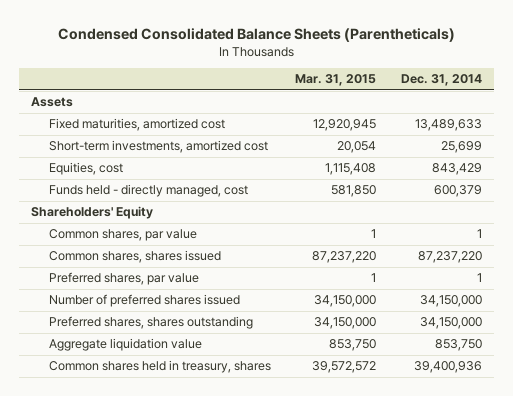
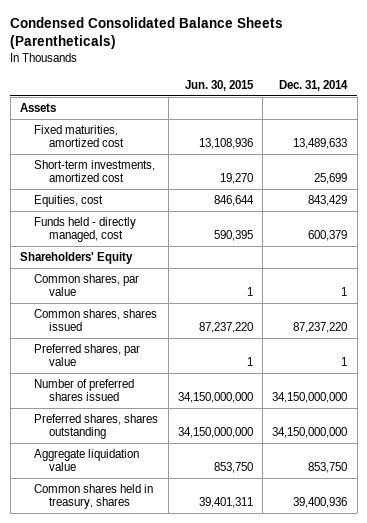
[295,74,377,87] Mar. 31, 2015 -> none
none -> [184,79,254,91] Jun. 30, 2015
[419,295,482,308] 34,150,000 -> [272,392,348,404] 34,150,000,000
[419,317,482,330] 34,150,000 -> [272,427,348,439] 34,150,000,000

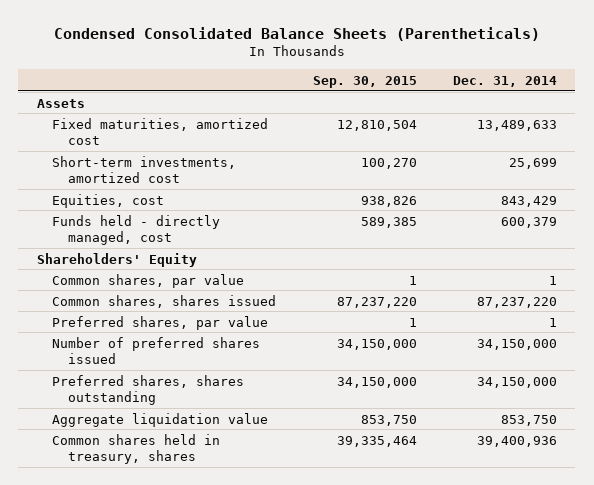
[184,79,254,91] Jun. 30, 2015 -> none
none -> [312,76,417,89] Sep. 30, 2015
[272,392,348,404] 34,150,000,000 -> [476,338,557,350] 34,150,000
[272,427,348,439] 34,150,000,000 -> [476,376,557,388] 34,150,000

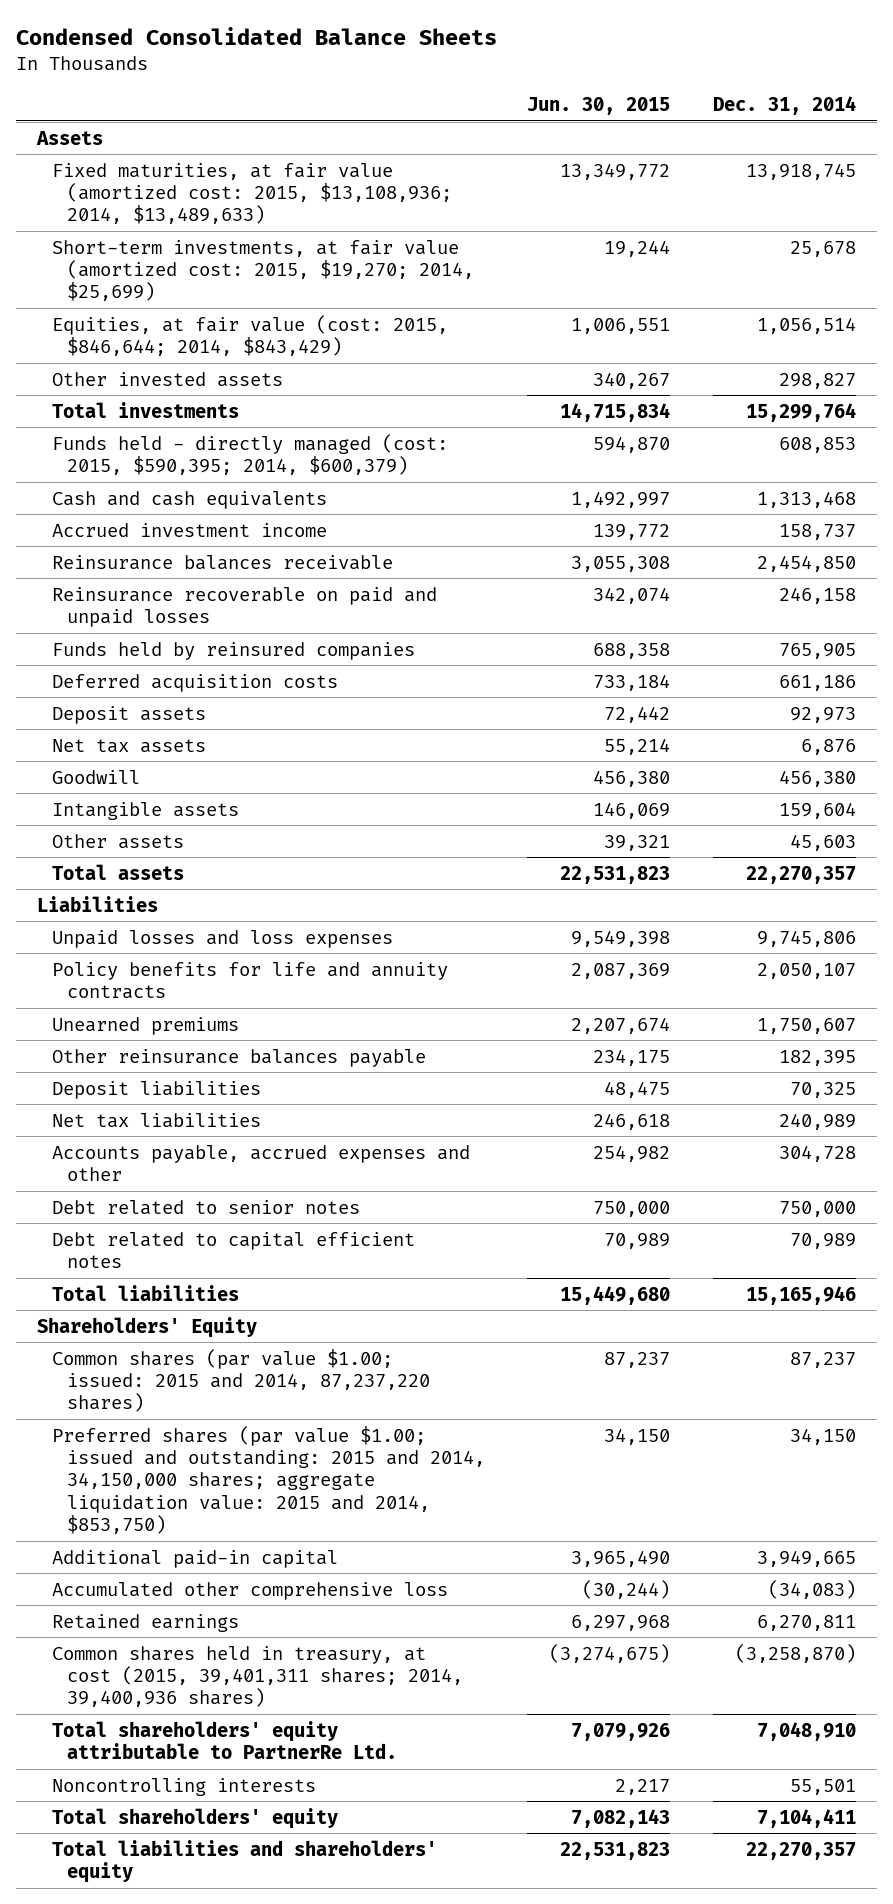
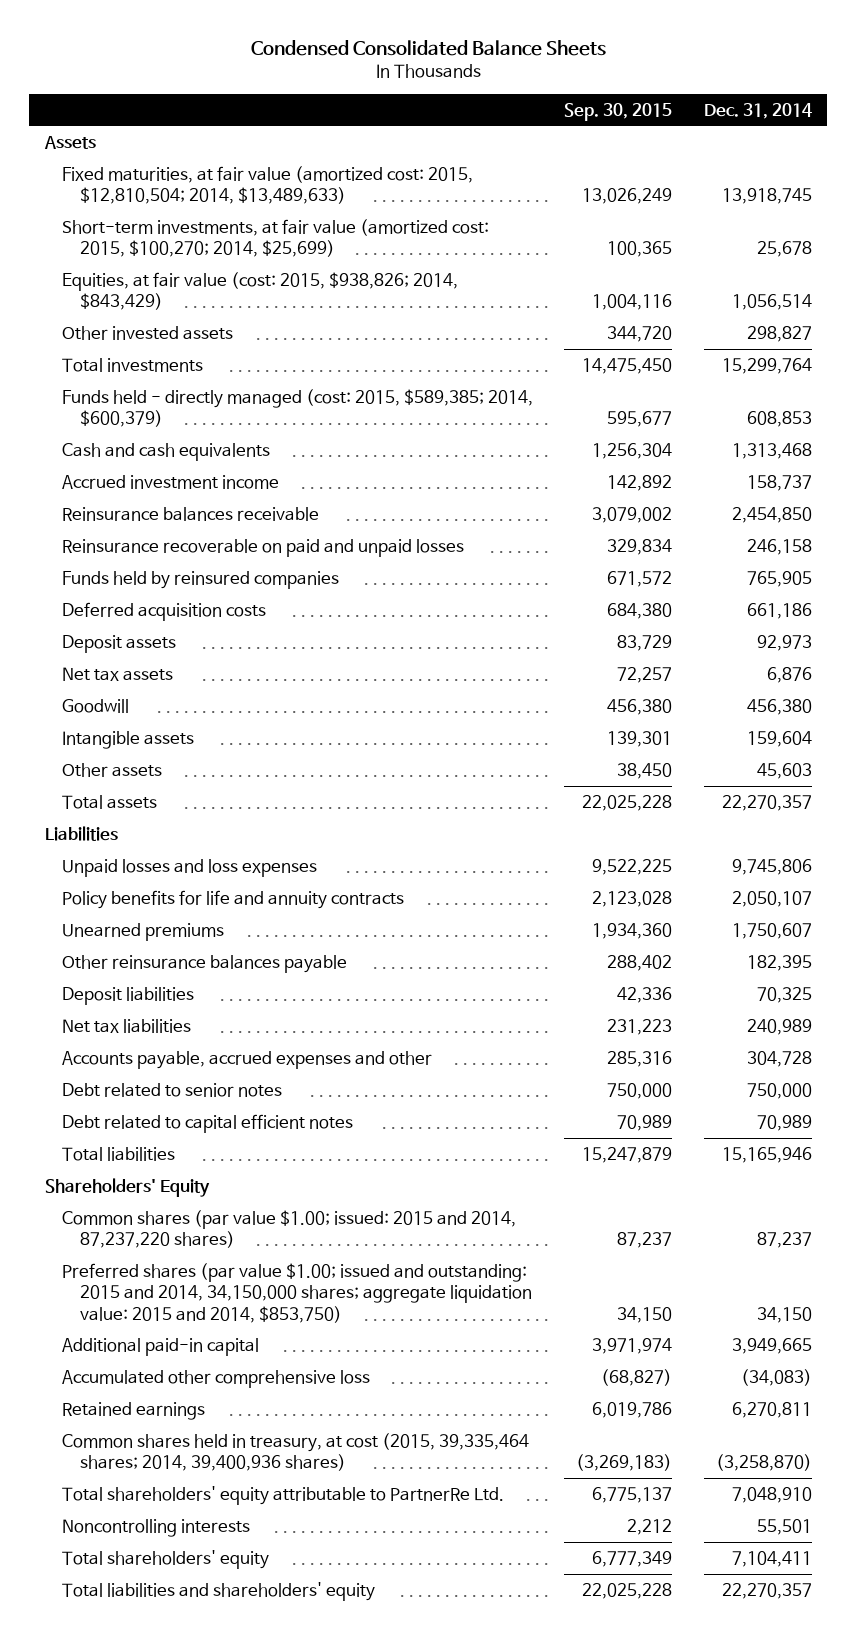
[527,97,671,116] Jun. 30, 2015 -> none
none -> [564,102,673,121] Sep. 30, 2015
[51,162,452,225] Fixed maturities, at fair value (amortized cost: 2015, $13,108,936; 2014, $13,489,633) -> [62,165,474,205] Fixed maturities, at fair value (amortized cost: 2015, $12,810,504; 2014, $13,489,633)
[51,239,474,302] Short-term investments, at fair value (amortized cost: 2015, $19,270; 2014, $25,699) -> [62,218,490,258] Short-term investments, at fair value (amortized cost: 2015, $100,270; 2014, $25,699)
[51,314,448,357] Equities, at fair value (cost: 2015, $846,644; 2014, $843,429) -> [62,271,459,311] Equities, at fair value (cost: 2015, $938,826; 2014, $843,429)
[51,433,448,476] Funds held - directly managed (cost: 2015, $590,395; 2014, $600,379) -> [62,388,534,428] Funds held - directly managed (cost: 2015, $589,385; 2014, $600,379)
[51,1645,463,1708] Common shares held in treasury, at cost (2015, 39,401,311 shares; 2014, 39,400,936 shares) -> [62,1432,530,1472] Common shares held in treasury, at cost (2015, 39,335,464 shares; 2014, 39,400,936 shares)

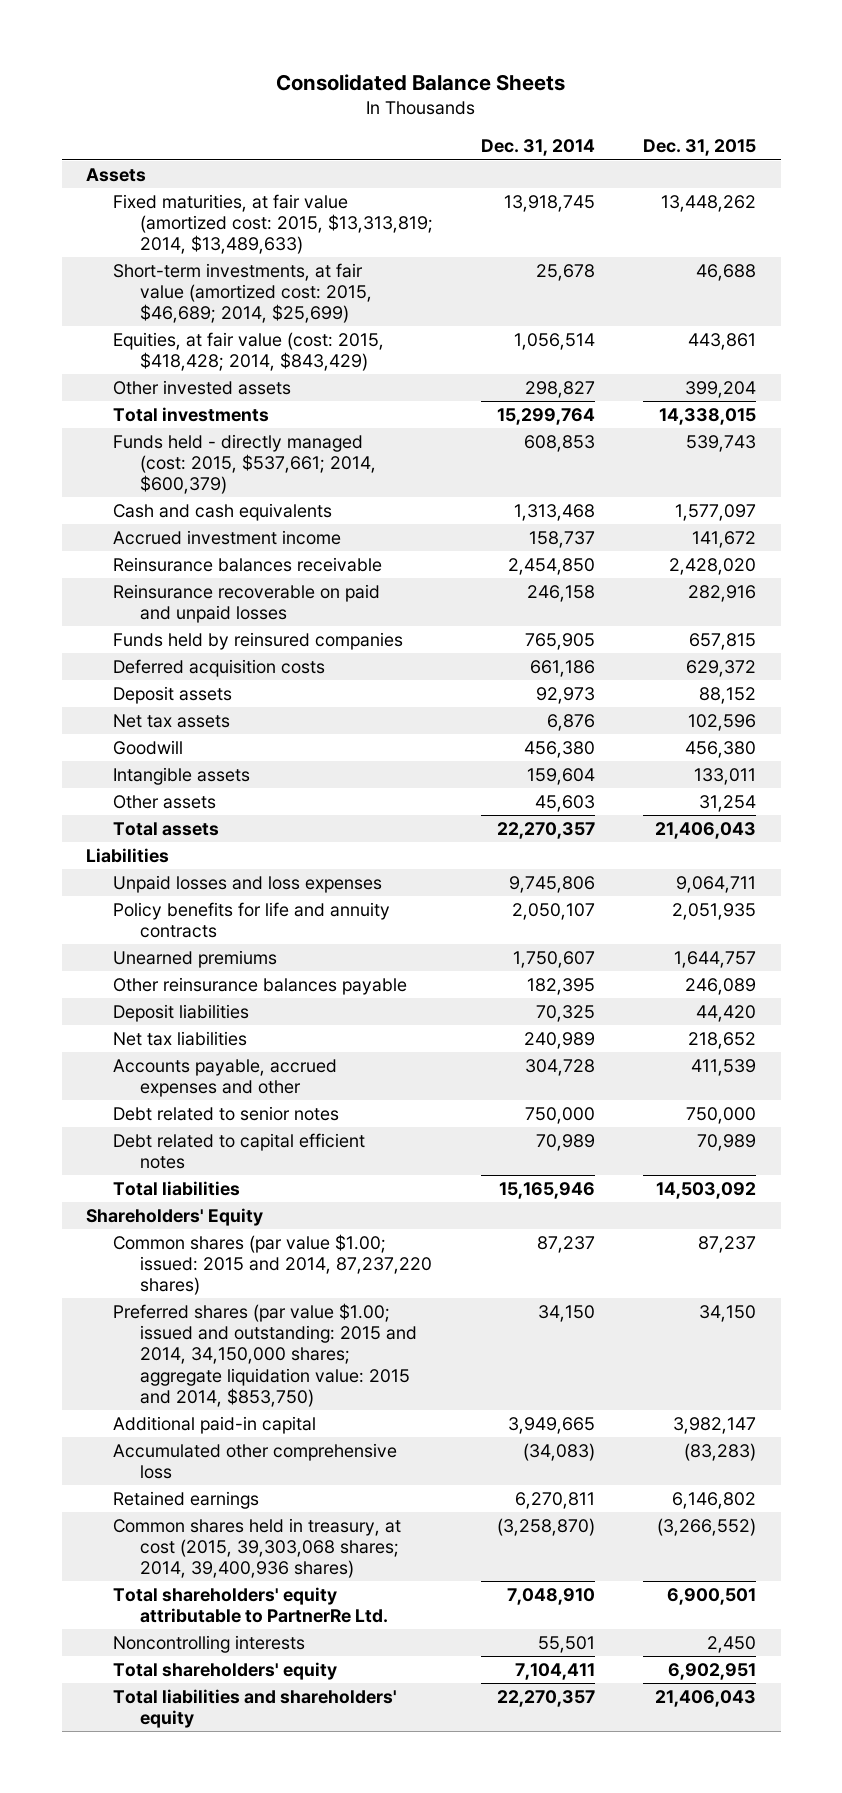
[251,39,607,56] Condensed Consolidated Balance Sheets -> [276,73,566,91] Consolidated Balance Sheets
[564,102,673,121] Sep. 30, 2015 -> none
none -> [643,139,757,157] Dec. 31, 2015
[62,165,474,205] Fixed maturities, at fair value (amortized cost: 2015, $12,810,504; 2014, $13,489,633) -> [112,193,433,255] Fixed maturities, at fair value (amortized cost: 2015, $13,313,819; 2014, $13,489,633)
[62,218,490,258] Short-term investments, at fair value (amortized cost: 2015, $100,270; 2014, $25,699) -> [112,262,372,324] Short-term investments, at fair value (amortized cost: 2015, $46,689; 2014, $25,699)
[62,271,459,311] Equities, at fair value (cost: 2015, $938,826; 2014, $843,429) -> [112,331,384,372] Equities, at fair value (cost: 2015, $418,428; 2014, $843,429)
[62,388,534,428] Funds held - directly managed (cost: 2015, $589,385; 2014, $600,379) -> [112,433,376,495] Funds held - directly managed (cost: 2015, $537,661; 2014, $600,379)
[62,1432,530,1472] Common shares held in treasury, at cost (2015, 39,335,464 shares; 2014, 39,400,936 shares) -> [112,1517,401,1579] Common shares held in treasury, at cost (2015, 39,303,068 shares; 2014, 39,400,936 shares)

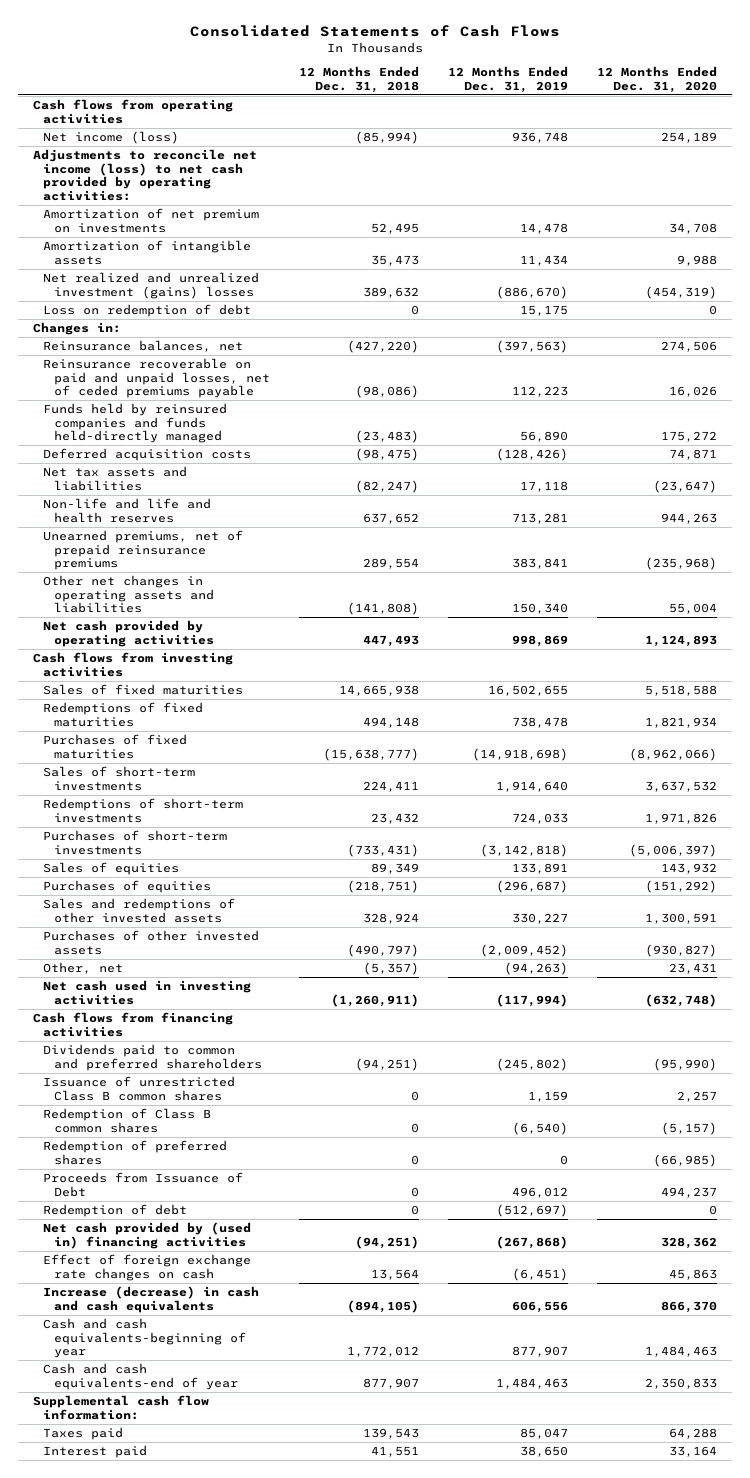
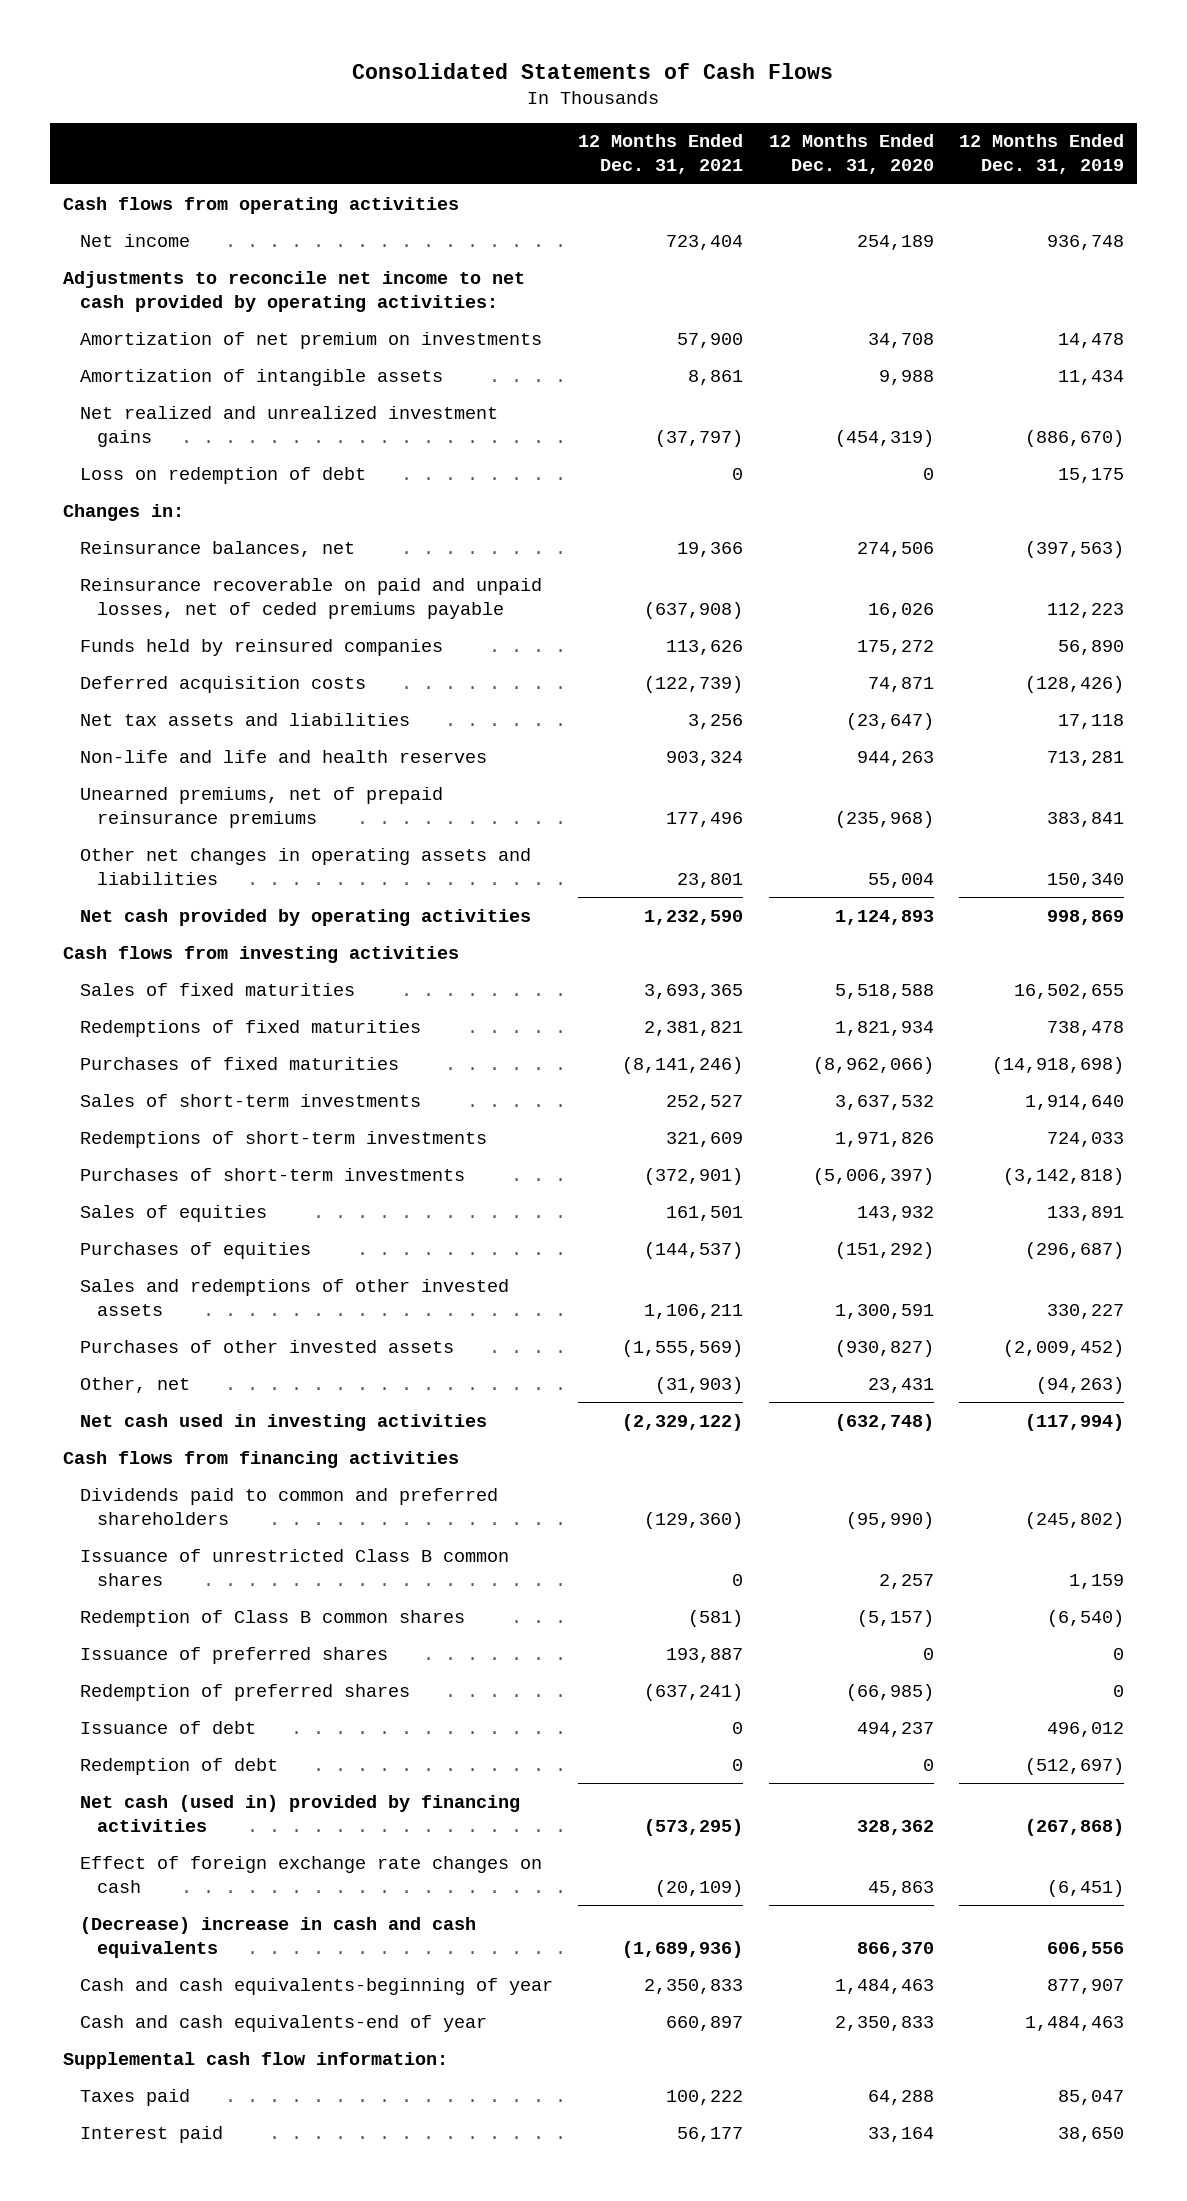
[298,66,419,93] 12 Months Ended Dec. 31, 2018 -> none
none -> [578,134,744,175] 12 Months Ended Dec. 31, 2021
[43,131,180,145] Net income (loss) -> [79,233,190,247] Net income
[32,149,257,202] Adjustments to reconcile net income (loss) to net cash provided by operating activities: -> [62,270,525,312] Adjustments to reconcile net income to net cash provided by operating activities:
[43,272,260,299] Net realized and unrealized investment (gains) losses -> [79,405,498,447] Net realized and unrealized investment gains
[43,403,228,444] Funds held by reinsured companies and funds held-directly managed -> [79,638,443,656] Funds held by reinsured companies
none -> [79,1646,388,1664] Issuance of preferred shares
[43,1172,244,1197] Proceeds from Issuance of Debt -> [79,1720,256,1734] Issuance of debt
[43,1222,252,1249] Net cash provided by (used in) financing activities -> [79,1794,520,1832] Net cash (used in) provided by financing activities
[43,1286,260,1313] Increase (decrease) in cash and cash equivalents -> [79,1916,476,1958] (Decrease) increase in cash and cash equivalents

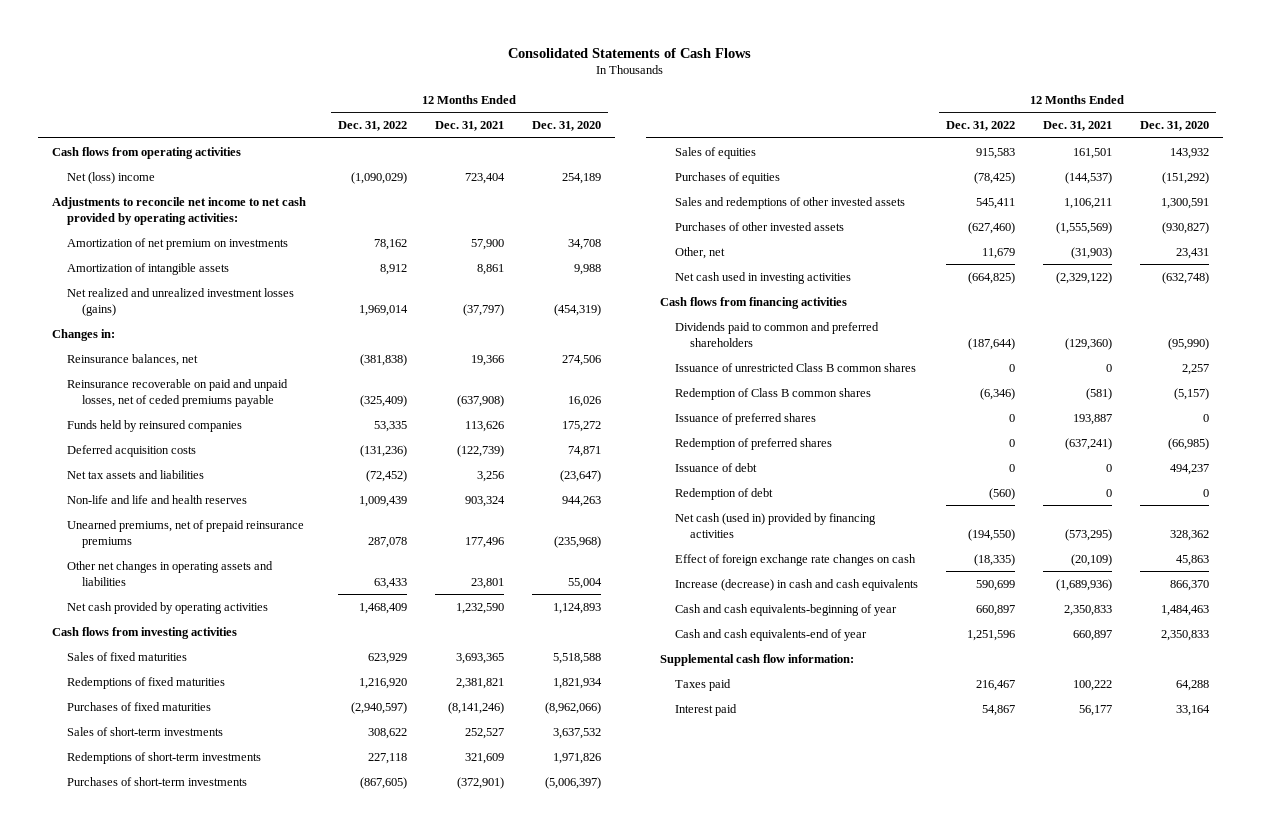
[959,134,1125,175] 12 Months Ended Dec. 31, 2019 -> none
none -> [338,121,408,132] Dec. 31, 2022
[79,233,190,247] Net income -> [67,171,156,184] Net (loss) income
[79,466,366,484] Loss on redemption of debt -> none
[79,405,498,447] Net realized and unrealized investment gains -> [67,287,295,316] Net realized and unrealized investment losses (gains)
[79,1916,476,1958] (Decrease) increase in cash and cash equivalents -> [675,578,919,591] Increase (decrease) in cash and cash equivalents

